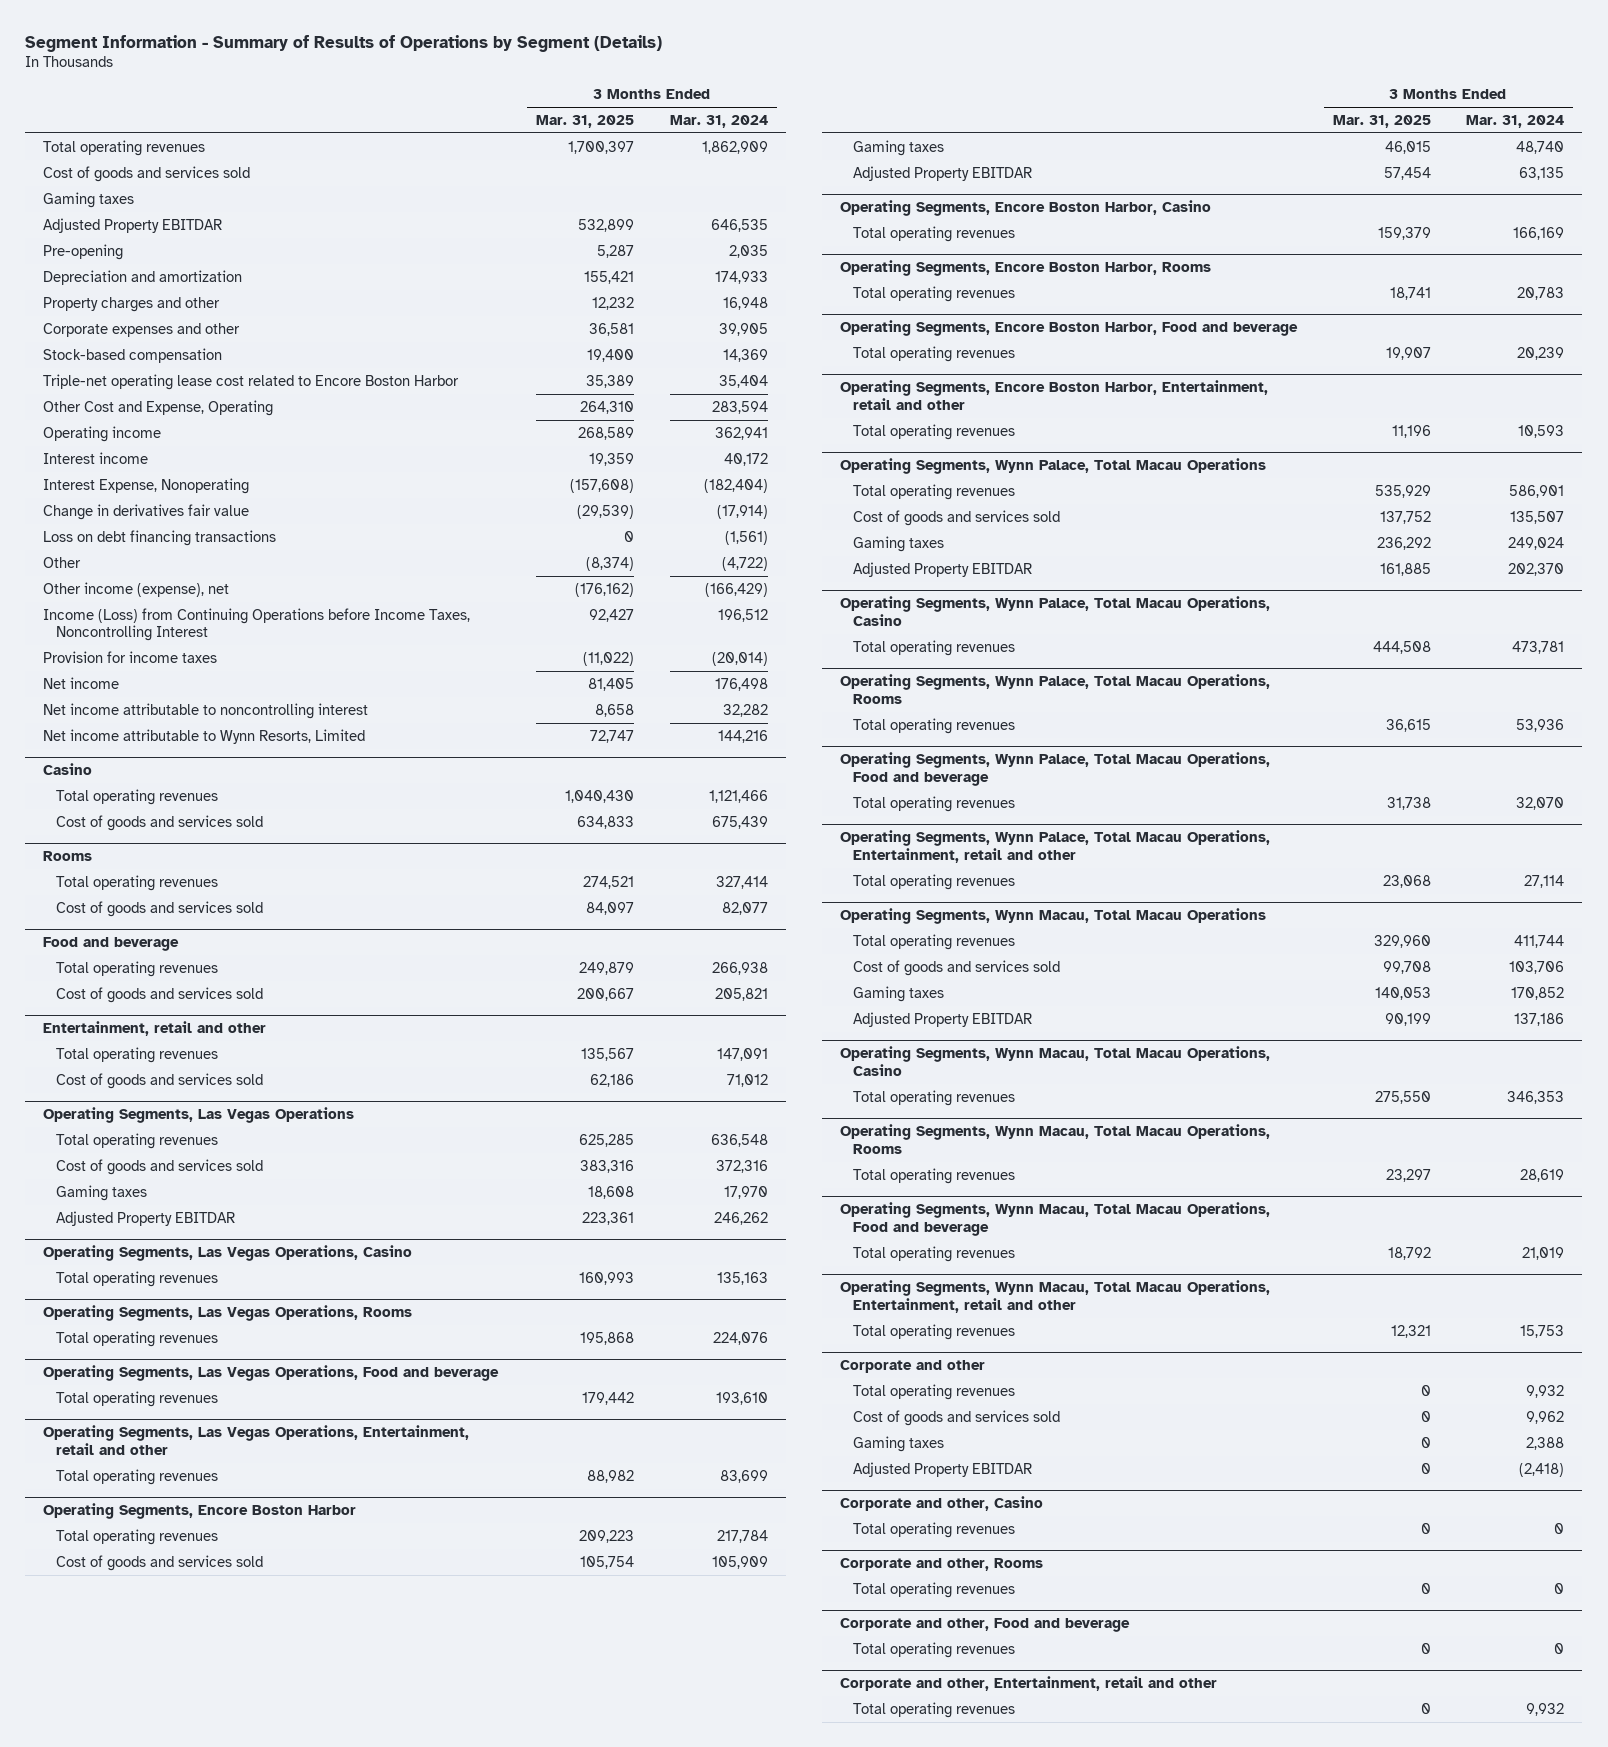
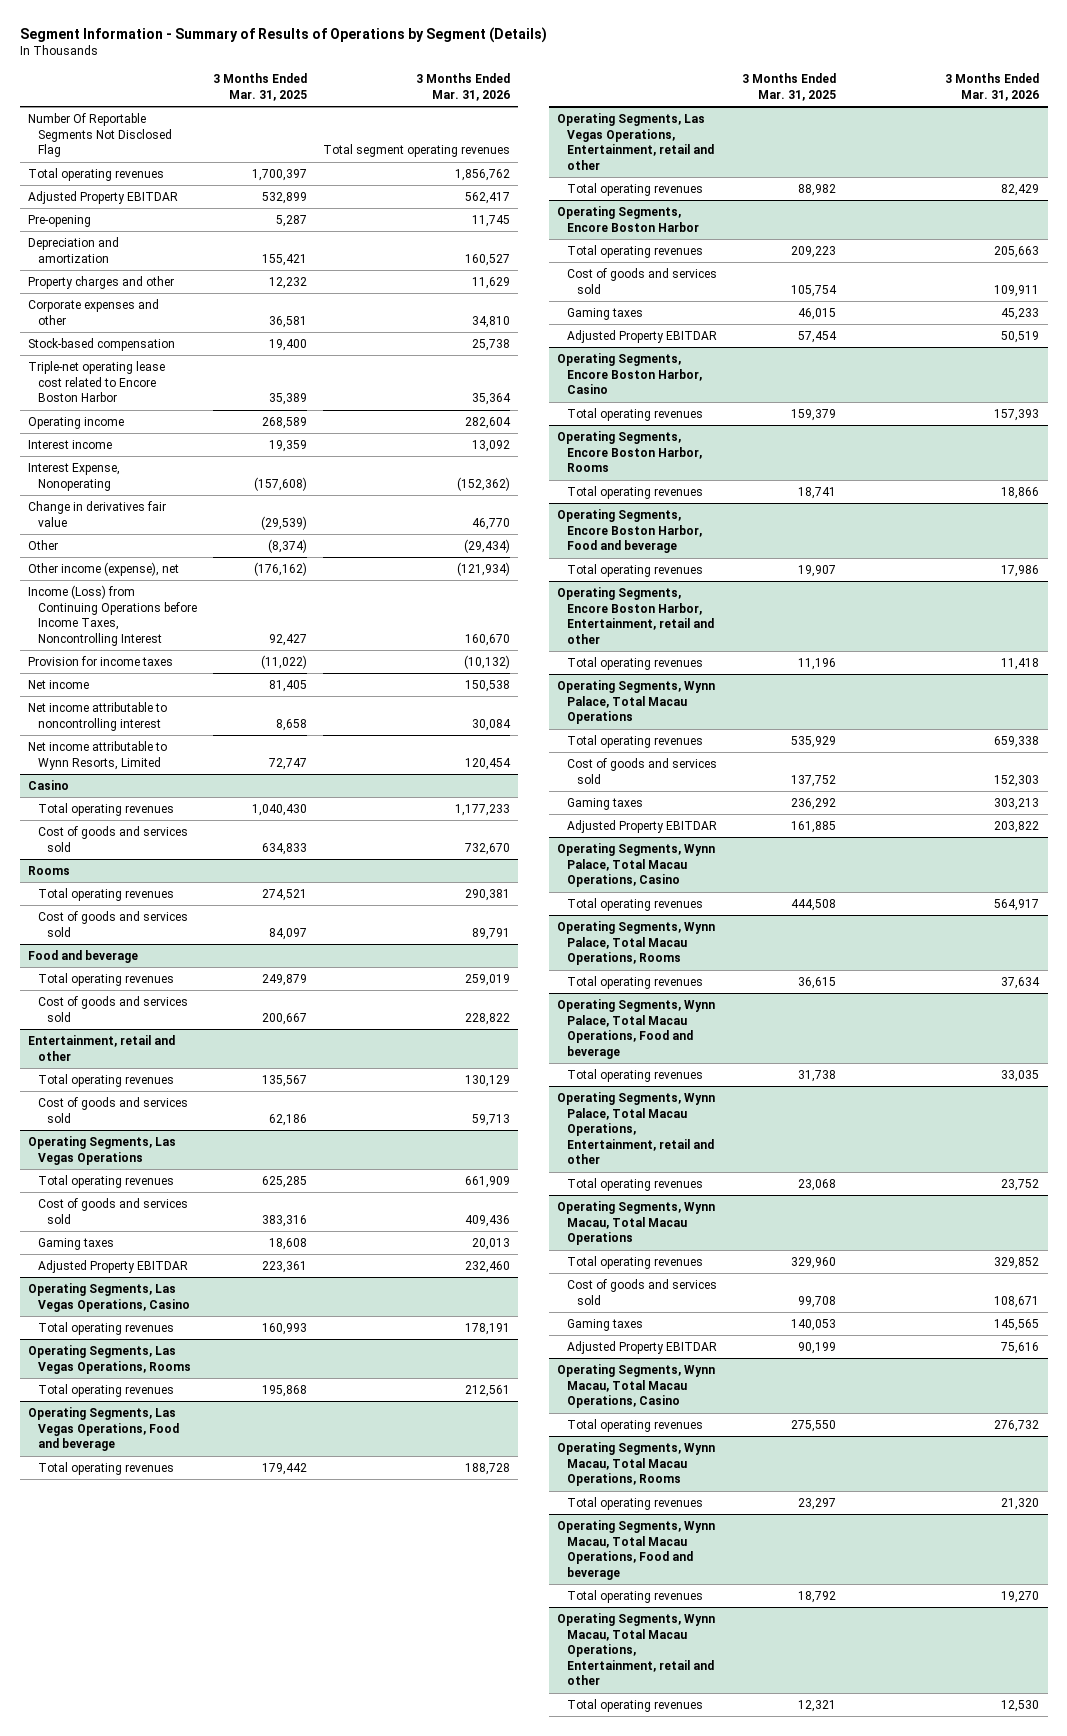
[670,114,769,128] Mar. 31, 2024 -> none
none -> [416,73,511,101] 3 Months Ended Mar. 31, 2026
none -> [27,113,172,158] Number Of Reportable Segments Not Disclosed Flag
[43,165,251,182] Cost of goods and services sold -> none
[43,191,135,208] Gaming taxes -> none
[43,399,274,416] Other Cost and Expense, Operating -> none
[43,529,277,546] Loss on debt financing transactions -> none
[839,1360,985,1374] Corporate and other -> none
[852,1383,1015,1400] Total operating revenues -> none
[852,1409,1060,1426] Cost of goods and services sold -> none
[852,1435,944,1452] Gaming taxes -> none
[852,1461,1032,1477] Adjusted Property EBITDAR -> none
[839,1496,1043,1512] Corporate and other, Casino -> none
[852,1521,1015,1538] Total operating revenues -> none
[839,1558,1043,1572] Corporate and other, Rooms -> none
[852,1581,1015,1598] Total operating revenues -> none
[839,1618,1130,1633] Corporate and other, Food and beverage -> none
[852,1641,1015,1658] Total operating revenues -> none
[839,1676,1217,1692] Corporate and other, Entertainment, retail and other -> none
[852,1701,1015,1718] Total operating revenues -> none

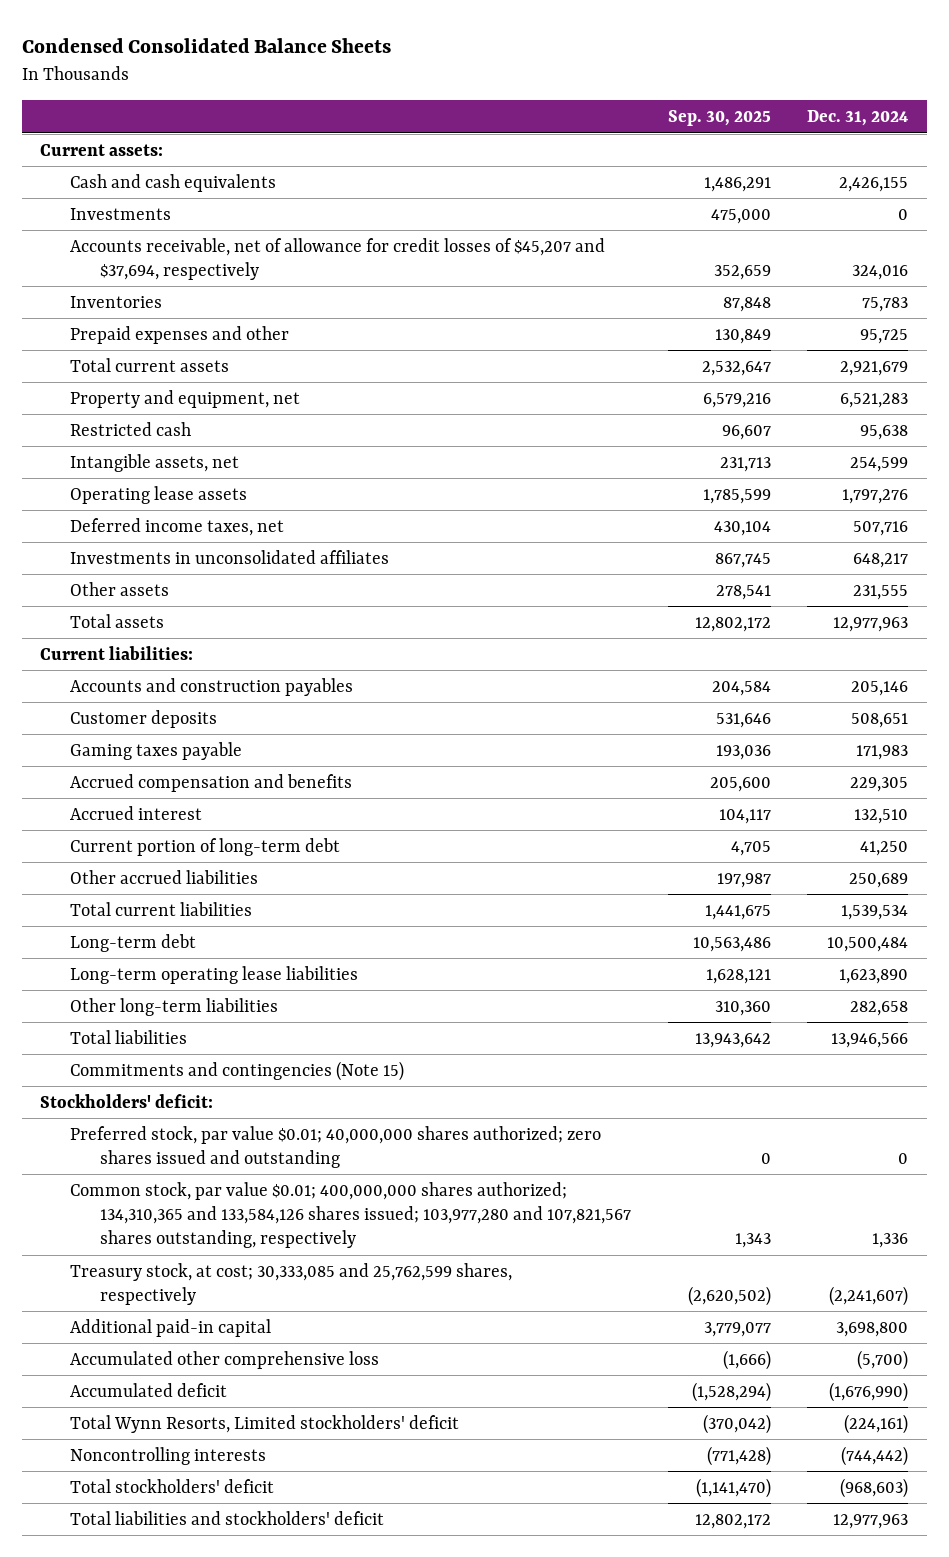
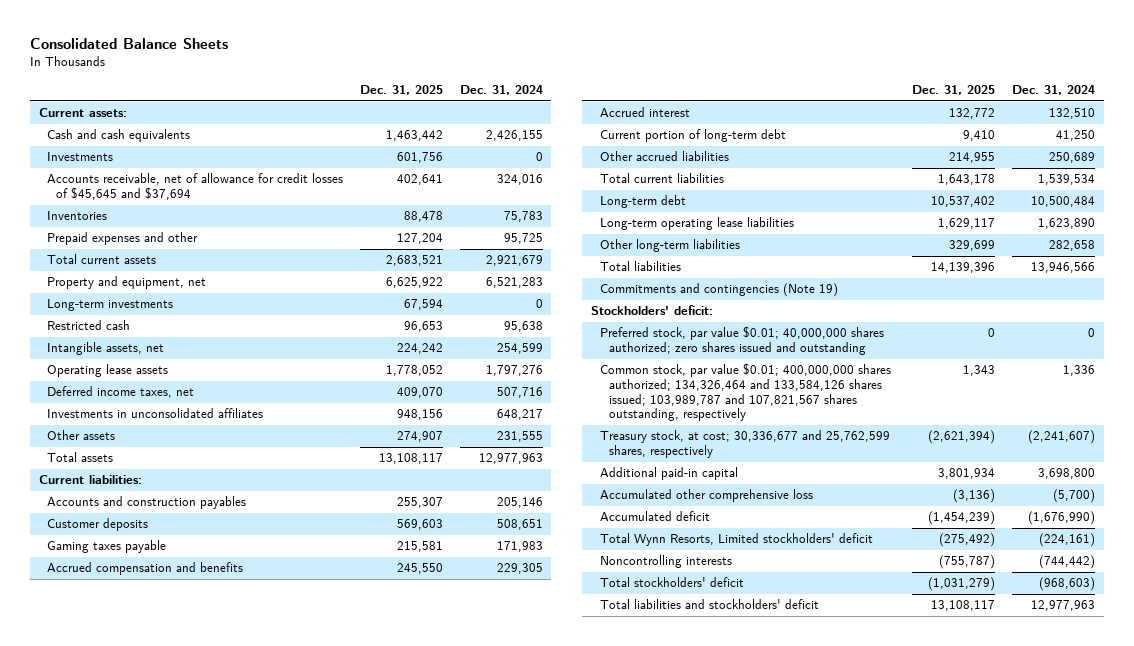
[21,38,391,54] Condensed Consolidated Balance Sheets -> [30,38,229,50] Consolidated Balance Sheets
[667,110,771,127] Sep. 30, 2025 -> none
none -> [360,84,444,95] Dec. 31, 2025
[69,237,605,281] Accounts receivable, net of allowance for credit losses of $45,207 and $37,694, respectively -> [47,173,344,200] Accounts receivable, net of allowance for credit losses of $45,645 and $37,694
none -> [47,299,174,312] Long-term investments
[69,1060,404,1081] Commitments and contingencies (Note 15) -> [599,283,838,298] Commitments and contingencies (Note 19)
[69,1181,631,1249] Common stock, par value $0.01; 400,000,000 shares authorized; 134,310,365 and 133,584,126 shares issued; 103,977,280 and 107,821,567 shares outstanding, respectively -> [599,363,891,422] Common stock, par value $0.01; 400,000,000 shares authorized; 134,326,464 and 133,584,126 shares issued; 103,989,787 and 107,821,567 shares outstanding, respectively
[69,1262,512,1306] Treasury stock, at cost; 30,333,085 and 25,762,599 shares, respectively -> [599,430,890,458] Treasury stock, at cost; 30,336,677 and 25,762,599 shares, respectively

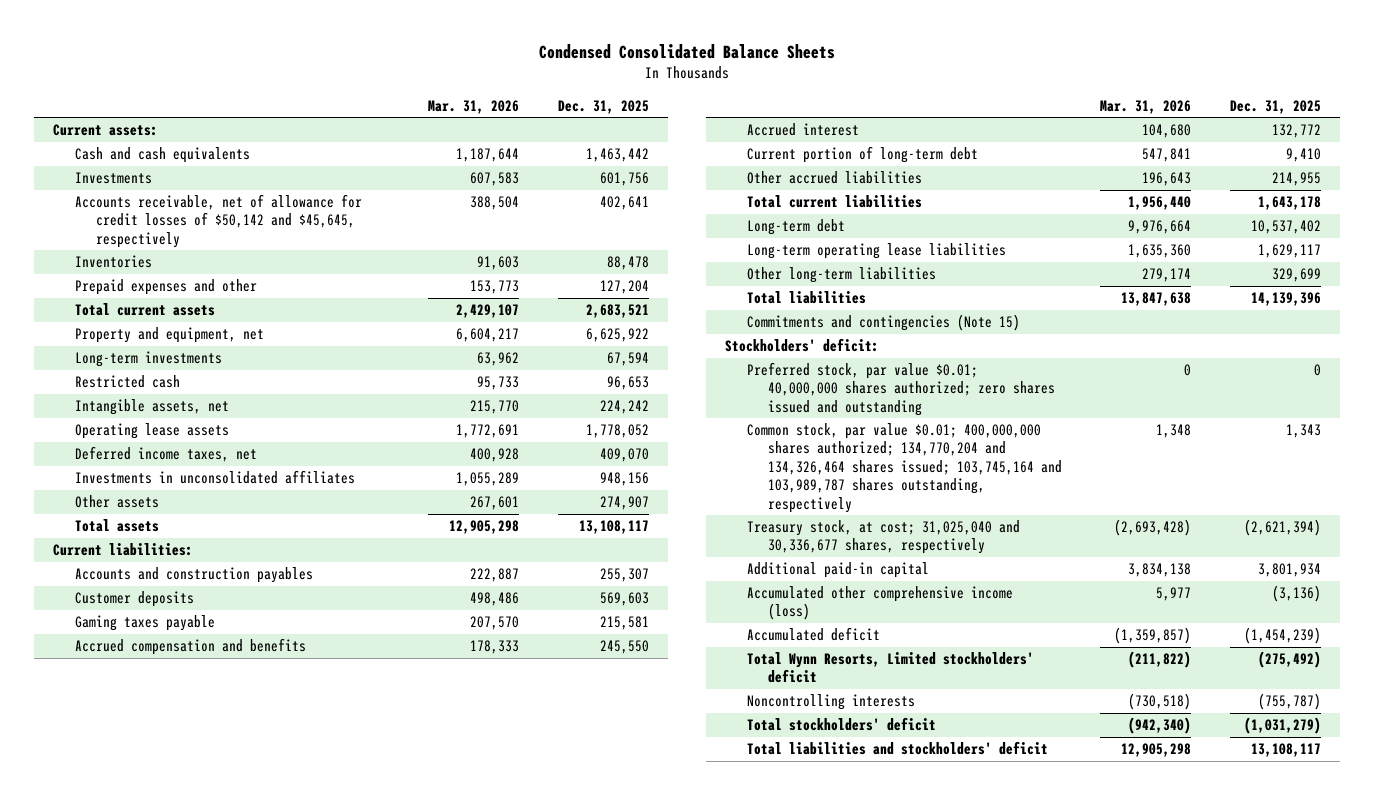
[30,38,229,50] Consolidated Balance Sheets -> [538,43,835,59] Condensed Consolidated Balance Sheets
[459,84,543,95] Dec. 31, 2024 -> none
none -> [428,99,520,114] Mar. 31, 2026
[47,173,344,200] Accounts receivable, net of allowance for credit losses of $45,645 and $37,694 -> [74,194,362,248] Accounts receivable, net of allowance for credit losses of $50,142 and $45,645, respectively
[599,283,838,298] Commitments and contingencies (Note 19) -> [746,314,1020,332] Commitments and contingencies (Note 15)
[599,363,891,422] Common stock, par value $0.01; 400,000,000 shares authorized; 134,326,464 and 133,584,126 shares issued; 103,989,787 and 107,821,567 shares outstanding, respectively -> [746,423,1062,513] Common stock, par value $0.01; 400,000,000 shares authorized; 134,770,204 and 134,326,464 shares issued; 103,745,164 and 103,989,787 shares outstanding, respectively
[599,430,890,458] Treasury stock, at cost; 30,336,677 and 25,762,599 shares, respectively -> [746,520,1020,555] Treasury stock, at cost; 31,025,040 and 30,336,677 shares, respectively
[599,489,813,503] Accumulated other comprehensive loss -> [746,586,1013,621] Accumulated other comprehensive income (loss)

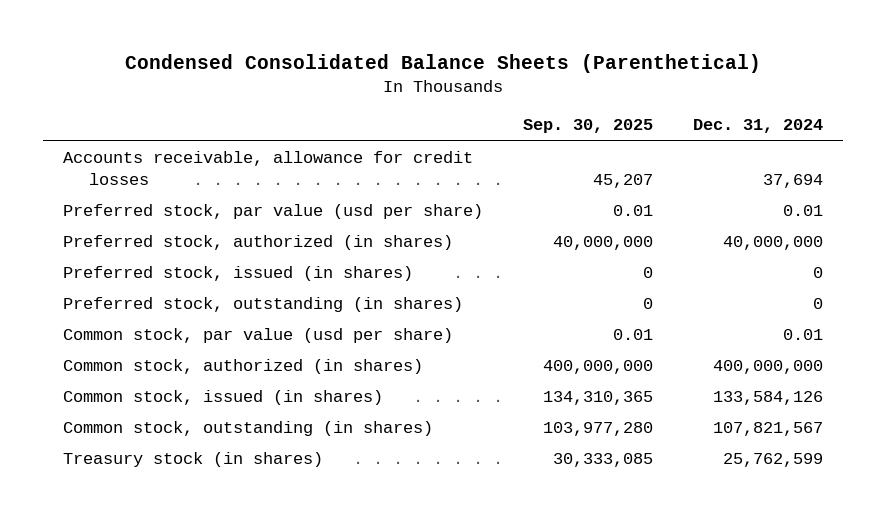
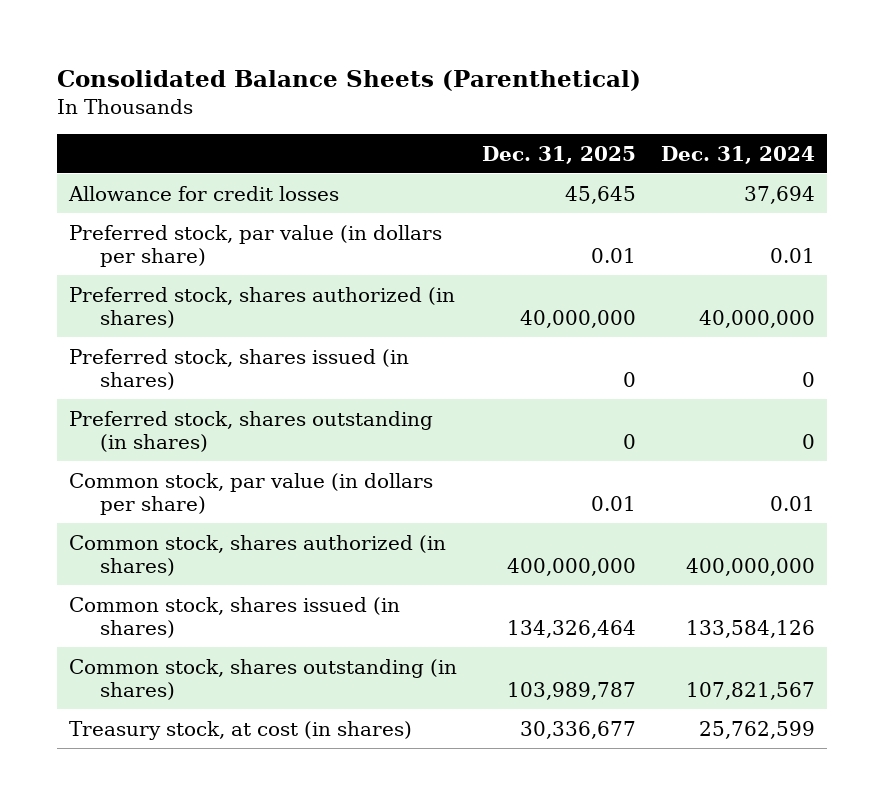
[125,54,762,74] Condensed Consolidated Balance Sheets (Parenthetical) -> [56,70,641,92] Consolidated Balance Sheets (Parenthetical)
[523,119,654,134] Sep. 30, 2025 -> none
none -> [482,145,637,164] Dec. 31, 2025
[63,151,474,186] Accounts receivable, allowance for credit losses -> [68,185,340,201] Allowance for credit losses
[63,204,484,220] Preferred stock, par value (usd per share) -> [69,224,443,268] Preferred stock, par value (in dollars per share)
[63,235,454,251] Preferred stock, authorized (in shares) -> [69,286,456,329] Preferred stock, shares authorized (in shares)
[63,266,414,282] Preferred stock, issued (in shares) -> [69,348,410,391] Preferred stock, shares issued (in shares)
[63,297,464,313] Preferred stock, outstanding (in shares) -> [69,410,434,453] Preferred stock, shares outstanding (in shares)
[63,328,454,344] Common stock, par value (usd per share) -> [69,472,434,516] Common stock, par value (in dollars per share)
[63,359,424,375] Common stock, authorized (in shares) -> [69,534,447,577] Common stock, shares authorized (in shares)
[63,390,384,406] Common stock, issued (in shares) -> [69,596,401,639] Common stock, shares issued (in shares)
[63,421,434,437] Common stock, outstanding (in shares) -> [69,658,458,701] Common stock, shares outstanding (in shares)
[63,452,324,468] Treasury stock (in shares) -> [69,720,413,740] Treasury stock, at cost (in shares)

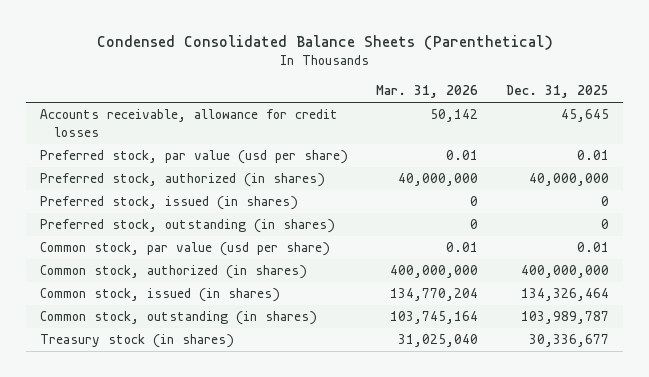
[56,70,641,92] Consolidated Balance Sheets (Parenthetical) -> [96,35,553,51] Condensed Consolidated Balance Sheets (Parenthetical)
[660,145,815,164] Dec. 31, 2024 -> none
none -> [376,85,479,99] Mar. 31, 2026
[68,185,340,201] Allowance for credit losses -> [40,109,339,137] Accounts receivable, allowance for credit losses
[69,224,443,268] Preferred stock, par value (in dollars per share) -> [40,150,349,165] Preferred stock, par value (usd per share)
[69,286,456,329] Preferred stock, shares authorized (in shares) -> [40,173,326,188] Preferred stock, authorized (in shares)
[69,348,410,391] Preferred stock, shares issued (in shares) -> [40,196,299,211] Preferred stock, issued (in shares)
[69,410,434,453] Preferred stock, shares outstanding (in shares) -> [40,219,336,234] Preferred stock, outstanding (in shares)
[69,472,434,516] Common stock, par value (in dollars per share) -> [40,242,331,257] Common stock, par value (usd per share)
[69,534,447,577] Common stock, shares authorized (in shares) -> [40,265,308,280] Common stock, authorized (in shares)
[69,596,401,639] Common stock, shares issued (in shares) -> [40,288,281,303] Common stock, issued (in shares)
[69,658,458,701] Common stock, shares outstanding (in shares) -> [40,311,318,326] Common stock, outstanding (in shares)
[69,720,413,740] Treasury stock, at cost (in shares) -> [40,334,235,349] Treasury stock (in shares)

